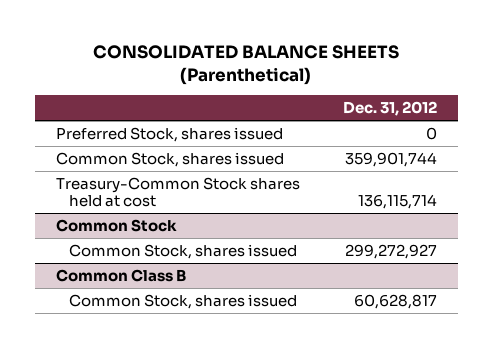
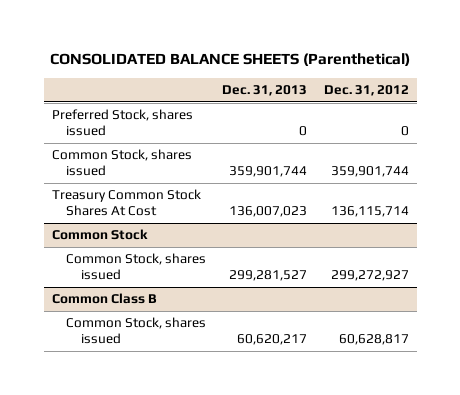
none -> [222,85,308,97] Dec. 31, 2013
[56,176,301,208] Treasury-Common Stock shares held at cost -> [51,189,201,217] Treasury Common Stock Shares At Cost

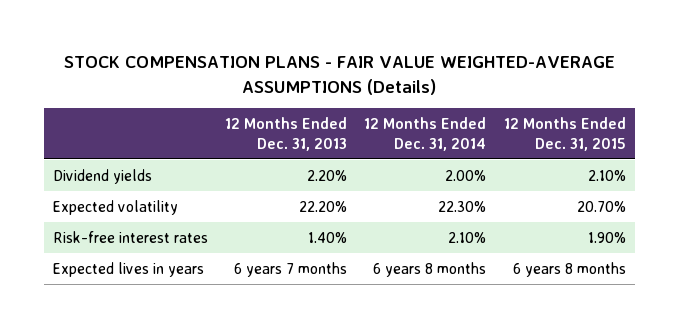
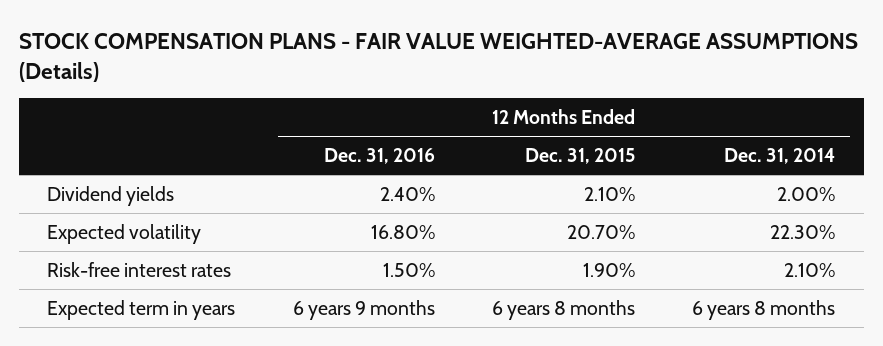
[224,117,347,151] 12 Months Ended Dec. 31, 2013 -> none
none -> [323,148,435,165] Dec. 31, 2016
[52,261,204,277] Expected lives in years -> [47,299,236,320] Expected term in years

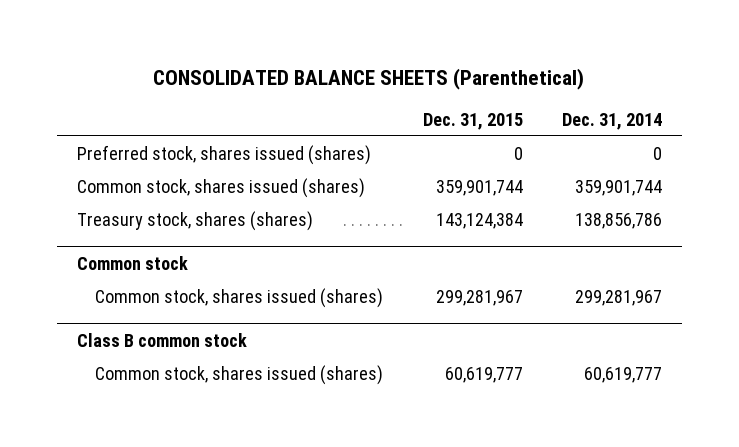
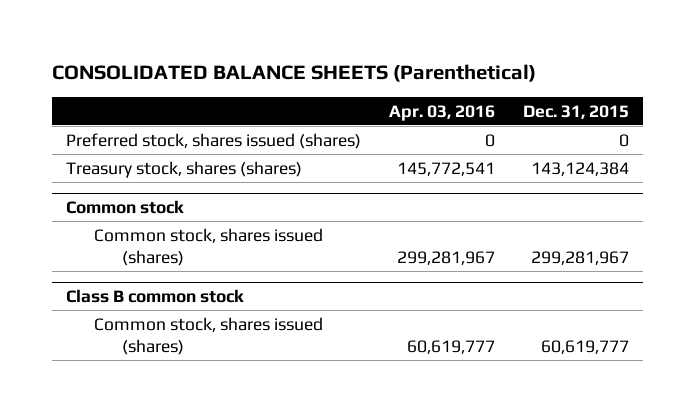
[562,112,663,130] Dec. 31, 2014 -> none
none -> [388,104,495,121] Apr. 03, 2016
[76,177,365,198] Common stock, shares issued (shares) -> none

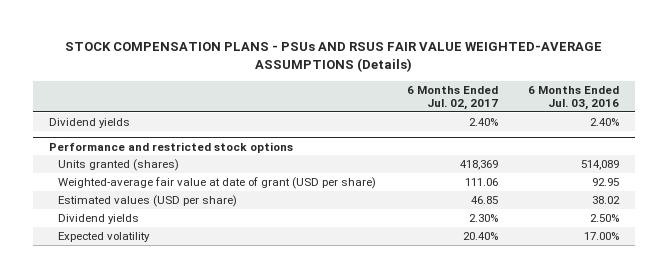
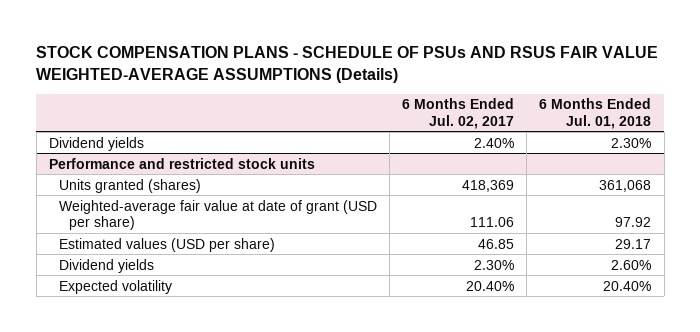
[65,42,603,73] STOCK COMPENSATION PLANS - PSUs AND RSUS FAIR VALUE WEIGHTED-AVERAGE ASSUMPTIONS (Details) -> [36,45,659,83] STOCK COMPENSATION PLANS - SCHEDULE OF PSUs AND RSUS FAIR VALUE WEIGHTED-AVERAGE ASSUMPTIONS (Details)
[528,85,620,110] 6 Months Ended Jul. 03, 2016 -> none
none -> [539,98,652,129] 6 Months Ended Jul. 01, 2018
[48,141,293,153] Performance and restricted stock options -> [48,157,315,169] Performance and restricted stock units

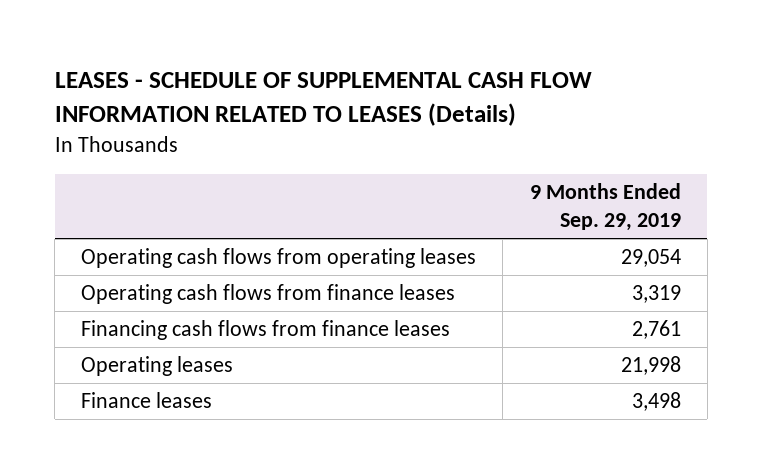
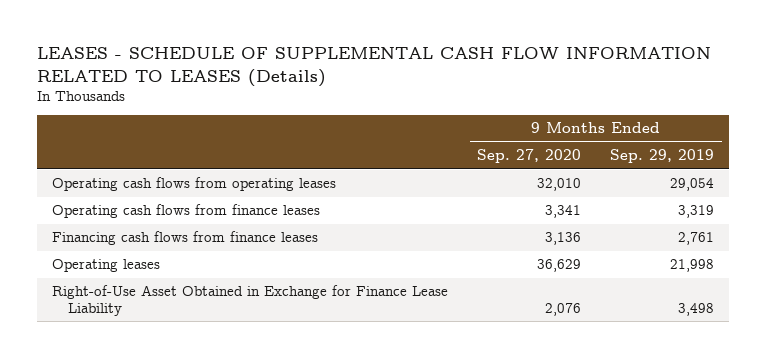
none -> [477,149,582,164] Sep. 27, 2020
[81,392,213,409] Finance leases -> [51,285,448,316] Right-of-Use Asset Obtained in Exchange for Finance Lease Liability

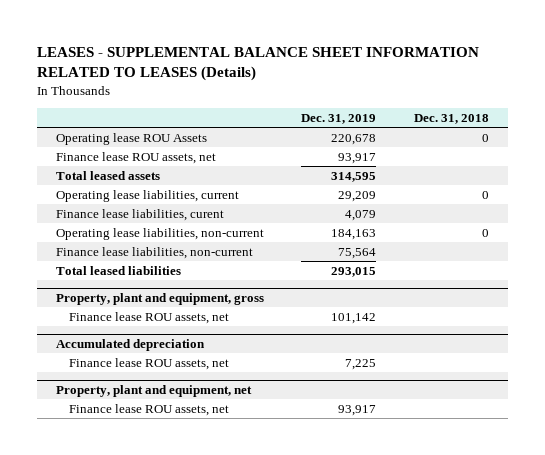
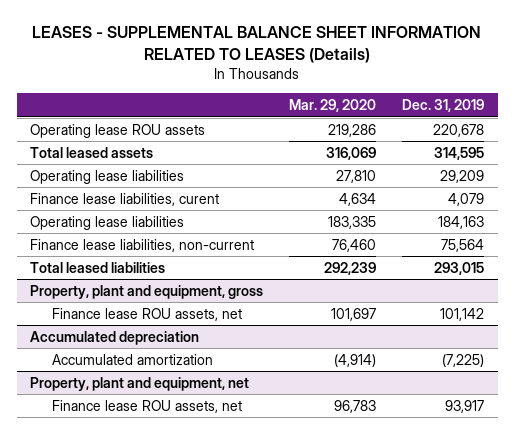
[414,113,490,124] Dec. 31, 2018 -> none
none -> [289,98,377,112] Mar. 29, 2020
[55,151,216,164] Finance lease ROU assets, net -> none
[55,132,207,145] Operating lease ROU Assets -> [29,123,205,138] Operating lease ROU assets
[55,189,239,202] Operating lease liabilities, current -> [29,169,184,184] Operating lease liabilities
[55,227,264,240] Operating lease liabilities, non-current -> [29,215,184,230] Operating lease liabilities
[68,357,229,370] Finance lease ROU assets, net -> none
none -> [51,353,213,365] Accumulated amortization

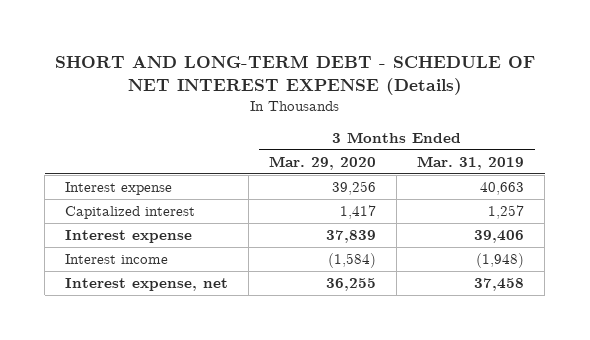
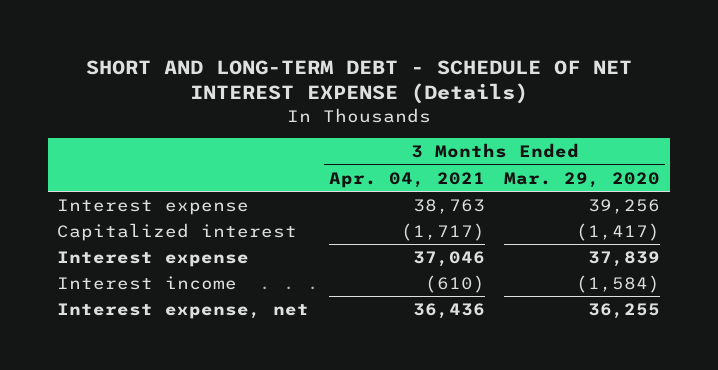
[417,156,525,171] Mar. 31, 2019 -> none
none -> [328,171,485,188] Apr. 04, 2021
[340,205,377,220] 1,417 -> [576,223,661,242] (1,417)

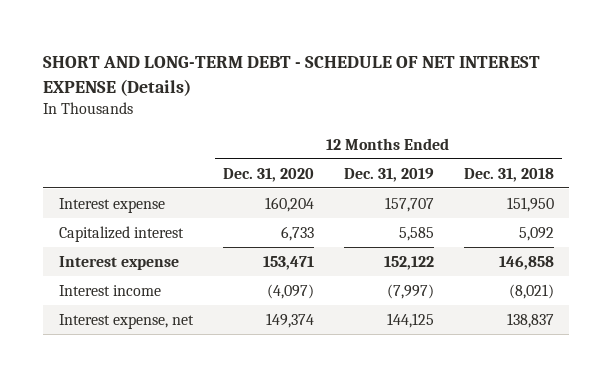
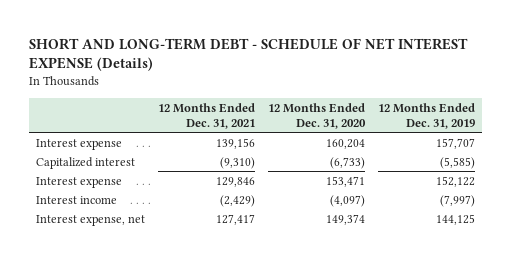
[464,167,555,182] Dec. 31, 2018 -> none
none -> [157,102,255,129] 12 Months Ended Dec. 31, 2021
[280,225,314,241] 6,733 -> [329,156,365,169] (6,733)
[398,226,434,241] 5,585 -> [440,156,476,169] (5,585)

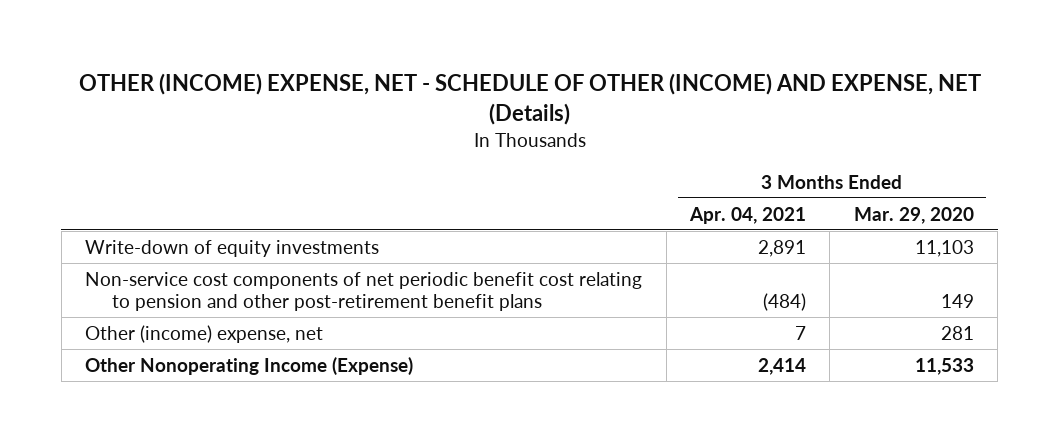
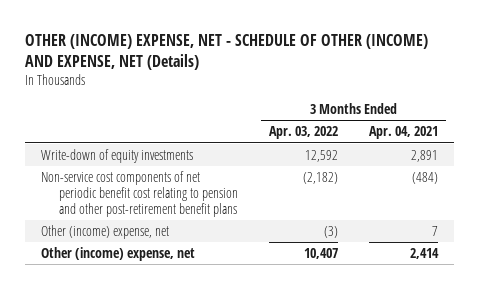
[853,206,974,224] Mar. 29, 2020 -> none
none -> [269,126,339,140] Apr. 03, 2022
[85,356,414,375] Other Nonoperating Income (Expense) -> [40,246,195,261] Other (income) expense, net

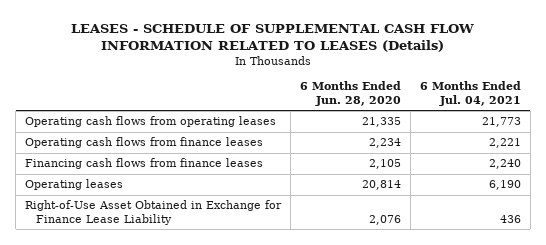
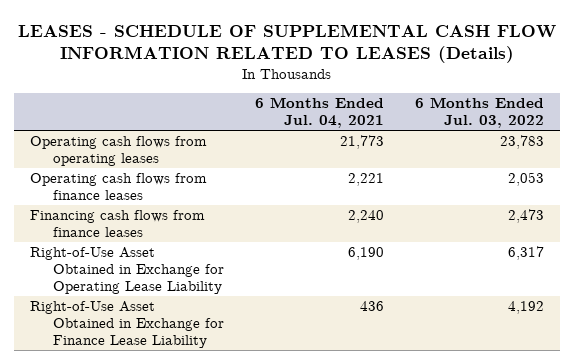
[300,81,402,106] 6 Months Ended Jun. 28, 2020 -> none
none -> [415,97,545,128] 6 Months Ended Jul. 03, 2022
[25,179,124,191] Operating leases -> [30,247,224,294] Right-of-Use Asset Obtained in Exchange for Operating Lease Liability

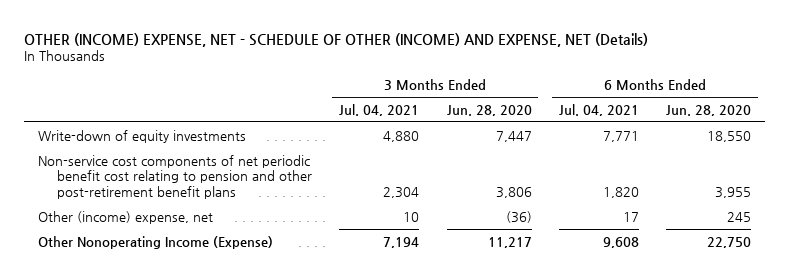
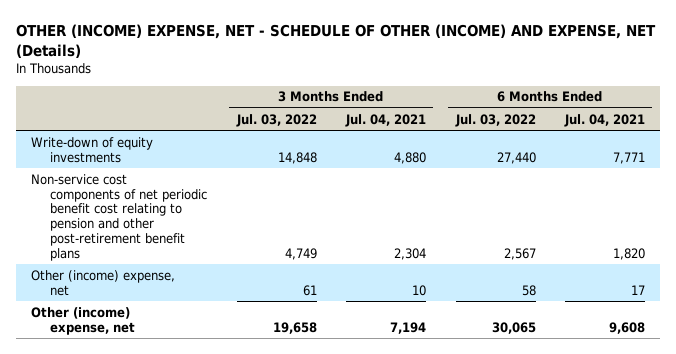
[446,104,532,116] Jun. 28, 2020 -> none
[666,104,752,116] Jun. 28, 2020 -> none
none -> [235,113,317,127] Jul. 03, 2022
none -> [454,113,536,127] Jul. 03, 2022
[38,235,274,249] Other Nonoperating Income (Expense) -> [30,306,136,335] Other (income) expense, net

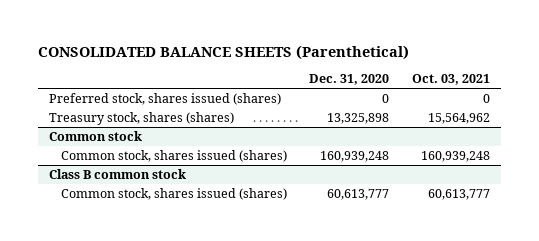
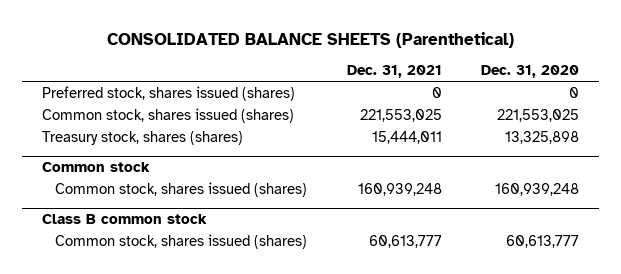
[412,74,491,86] Oct. 03, 2021 -> none
none -> [346,65,442,79] Dec. 31, 2021
none -> [41,107,294,123] Common stock, shares issued (shares)

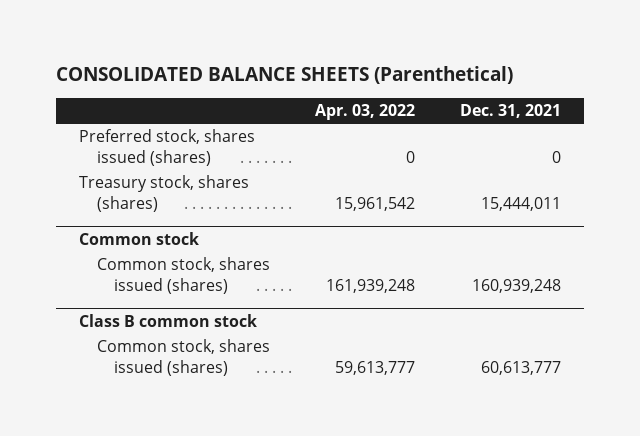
[481,65,580,79] Dec. 31, 2020 -> none
none -> [314,104,415,121] Apr. 03, 2022
[41,107,294,123] Common stock, shares issued (shares) -> none

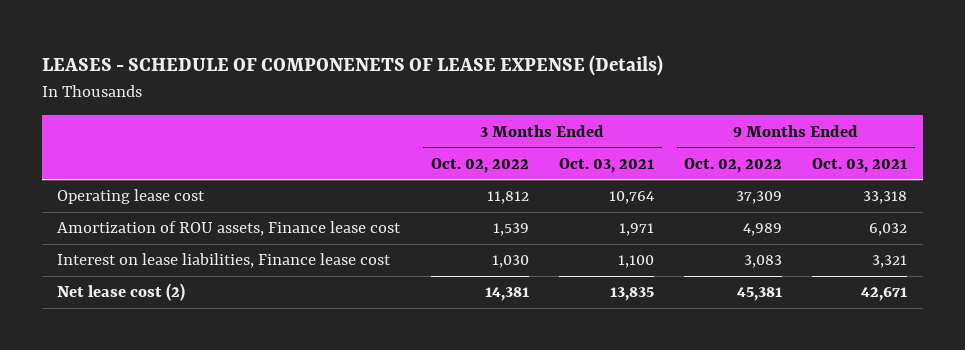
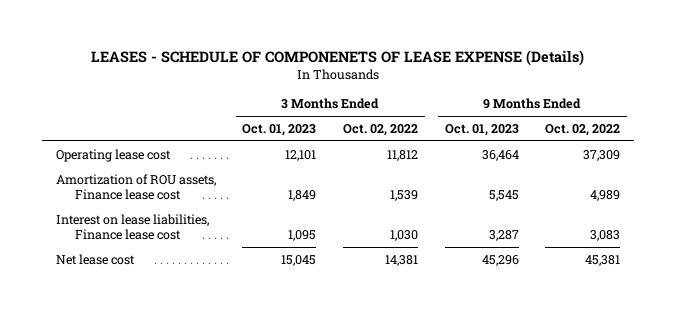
[558,157,654,173] Oct. 03, 2021 -> none
[812,157,908,173] Oct. 03, 2021 -> none
none -> [242,123,317,136] Oct. 01, 2023
none -> [444,123,519,136] Oct. 01, 2023
[57,283,186,302] Net lease cost (2) -> [55,253,135,265] Net lease cost

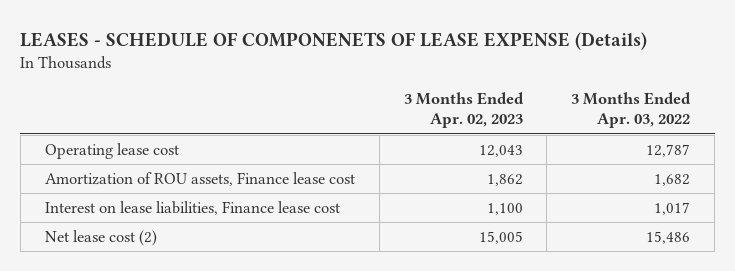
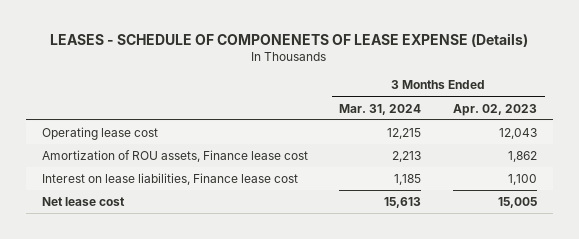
[571,91,692,129] 3 Months Ended Apr. 03, 2022 -> none
none -> [339,103,422,115] Mar. 31, 2024
[44,229,157,246] Net lease cost (2) -> [41,197,125,207] Net lease cost

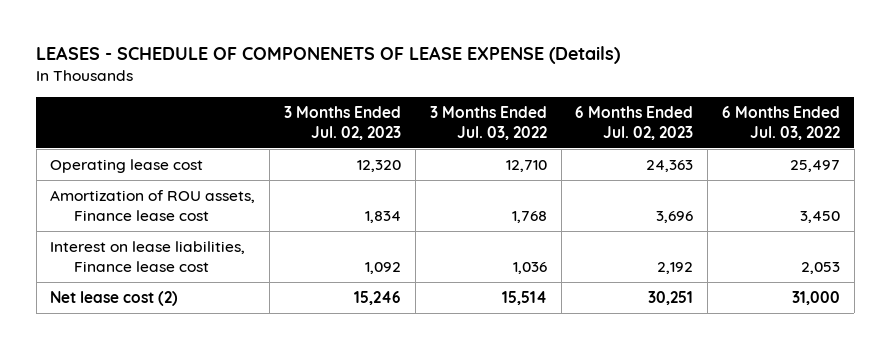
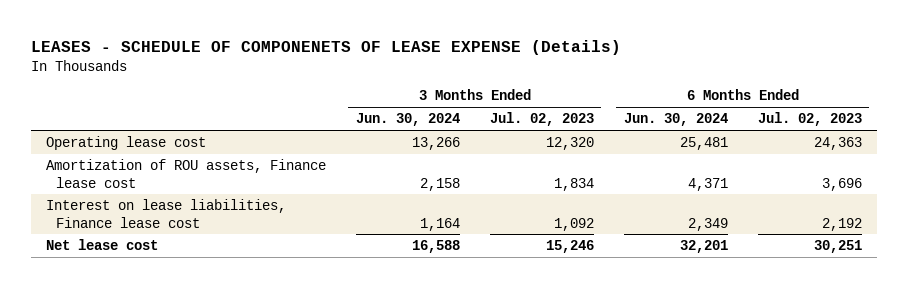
[429,106,547,140] 3 Months Ended Jul. 03, 2022 -> none
[722,106,841,140] 6 Months Ended Jul. 03, 2022 -> none
none -> [355,113,460,127] Jun. 30, 2024
none -> [623,113,728,127] Jun. 30, 2024
[50,290,179,306] Net lease cost (2) -> [45,238,158,250] Net lease cost

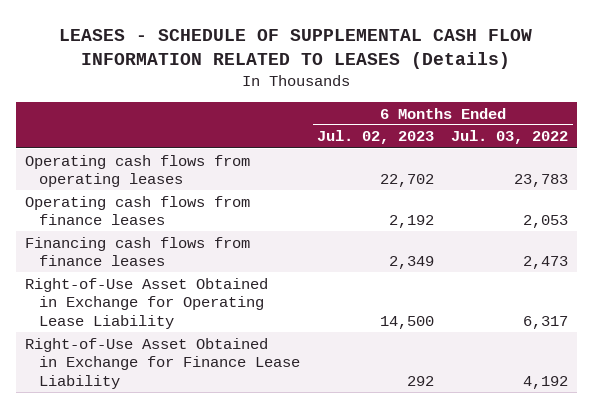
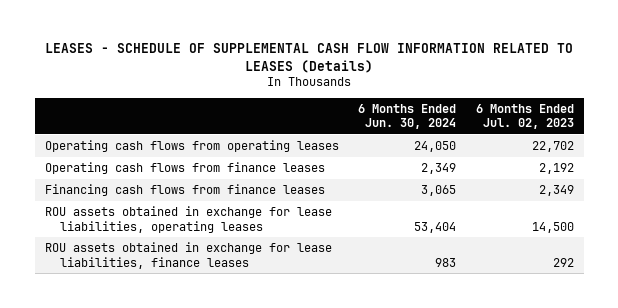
[451,130,569,145] Jul. 03, 2022 -> none
none -> [358,103,457,130] 6 Months Ended Jun. 30, 2024
[24,277,268,329] Right-of-Use Asset Obtained in Exchange for Operating Lease Liability -> [44,205,332,233] ROU assets obtained in exchange for lease liabilities, operating leases
[24,337,301,389] Right-of-Use Asset Obtained in Exchange for Finance Lease Liability -> [44,241,332,269] ROU assets obtained in exchange for lease liabilities, finance leases

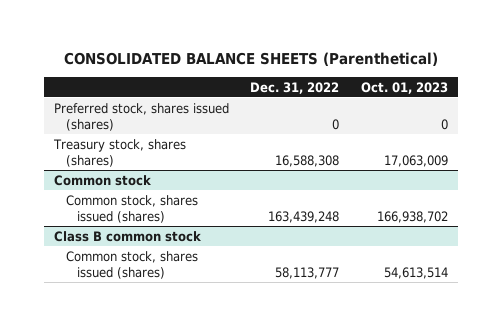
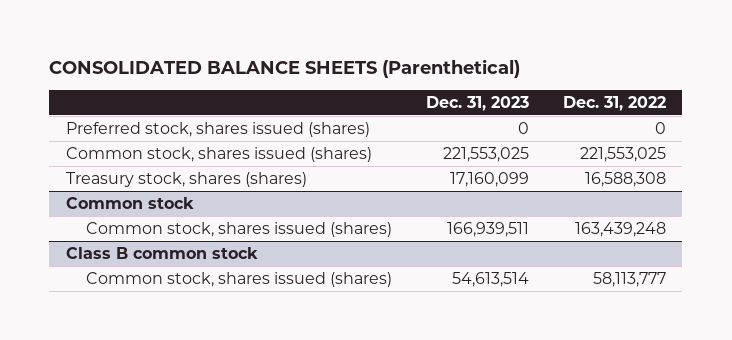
[360,81,448,94] Oct. 01, 2023 -> none
none -> [425,95,529,111] Dec. 31, 2023
none -> [66,147,373,163] Common stock, shares issued (shares)

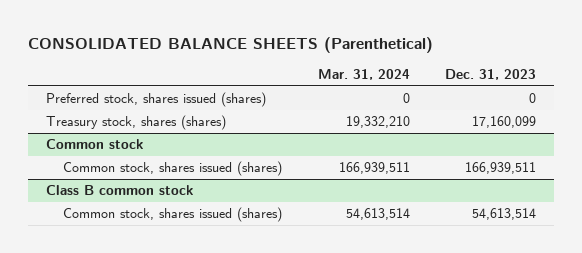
[562,95,666,111] Dec. 31, 2022 -> none
none -> [317,68,410,80] Mar. 31, 2024
[66,147,373,163] Common stock, shares issued (shares) -> none

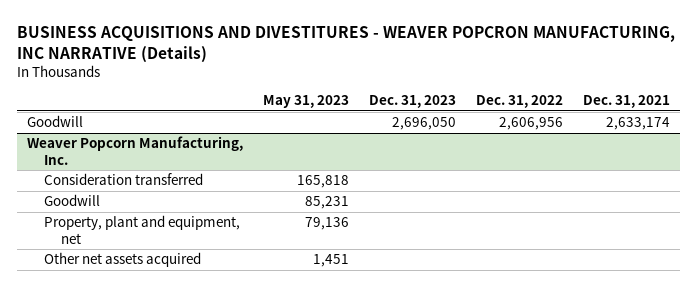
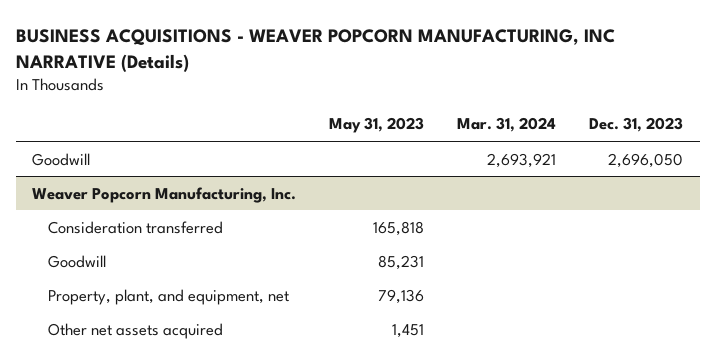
[17,25,676,63] BUSINESS ACQUISITIONS AND DIVESTITURES - WEAVER POPCRON MANUFACTURING, INC NARRATIVE (Details) -> [15,28,615,72] BUSINESS ACQUISITIONS - WEAVER POPCORN MANUFACTURING, INC NARRATIVE (Details)
[475,95,563,109] Dec. 31, 2022 -> none
[582,95,670,109] Dec. 31, 2021 -> none
none -> [457,117,557,133] Mar. 31, 2024
[44,215,241,244] Property, plant and equipment, net -> [47,288,289,305] Property, plant, and equipment, net

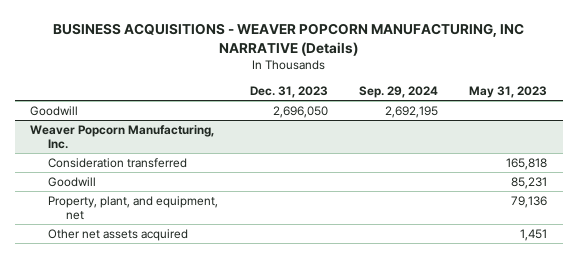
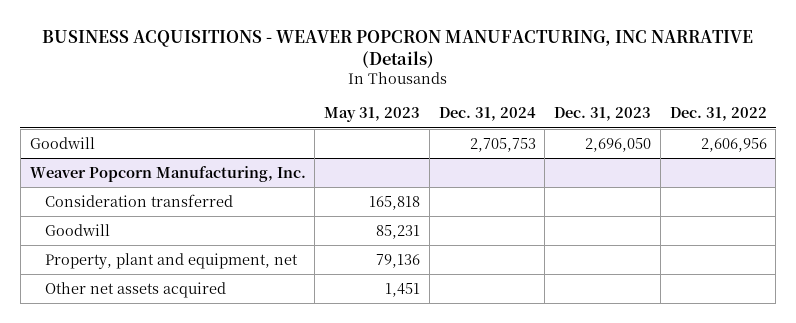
[52,22,524,56] BUSINESS ACQUISITIONS - WEAVER POPCORN MANUFACTURING, INC NARRATIVE (Details) -> [42,29,754,69] BUSINESS ACQUISITIONS - WEAVER POPCRON MANUFACTURING, INC NARRATIVE (Details)
[358,86,438,99] Sep. 29, 2024 -> none
none -> [438,107,536,122] Dec. 31, 2024
none -> [669,107,767,122] Dec. 31, 2022
[48,195,219,220] Property, plant, and equipment, net -> [44,252,298,269] Property, plant and equipment, net

